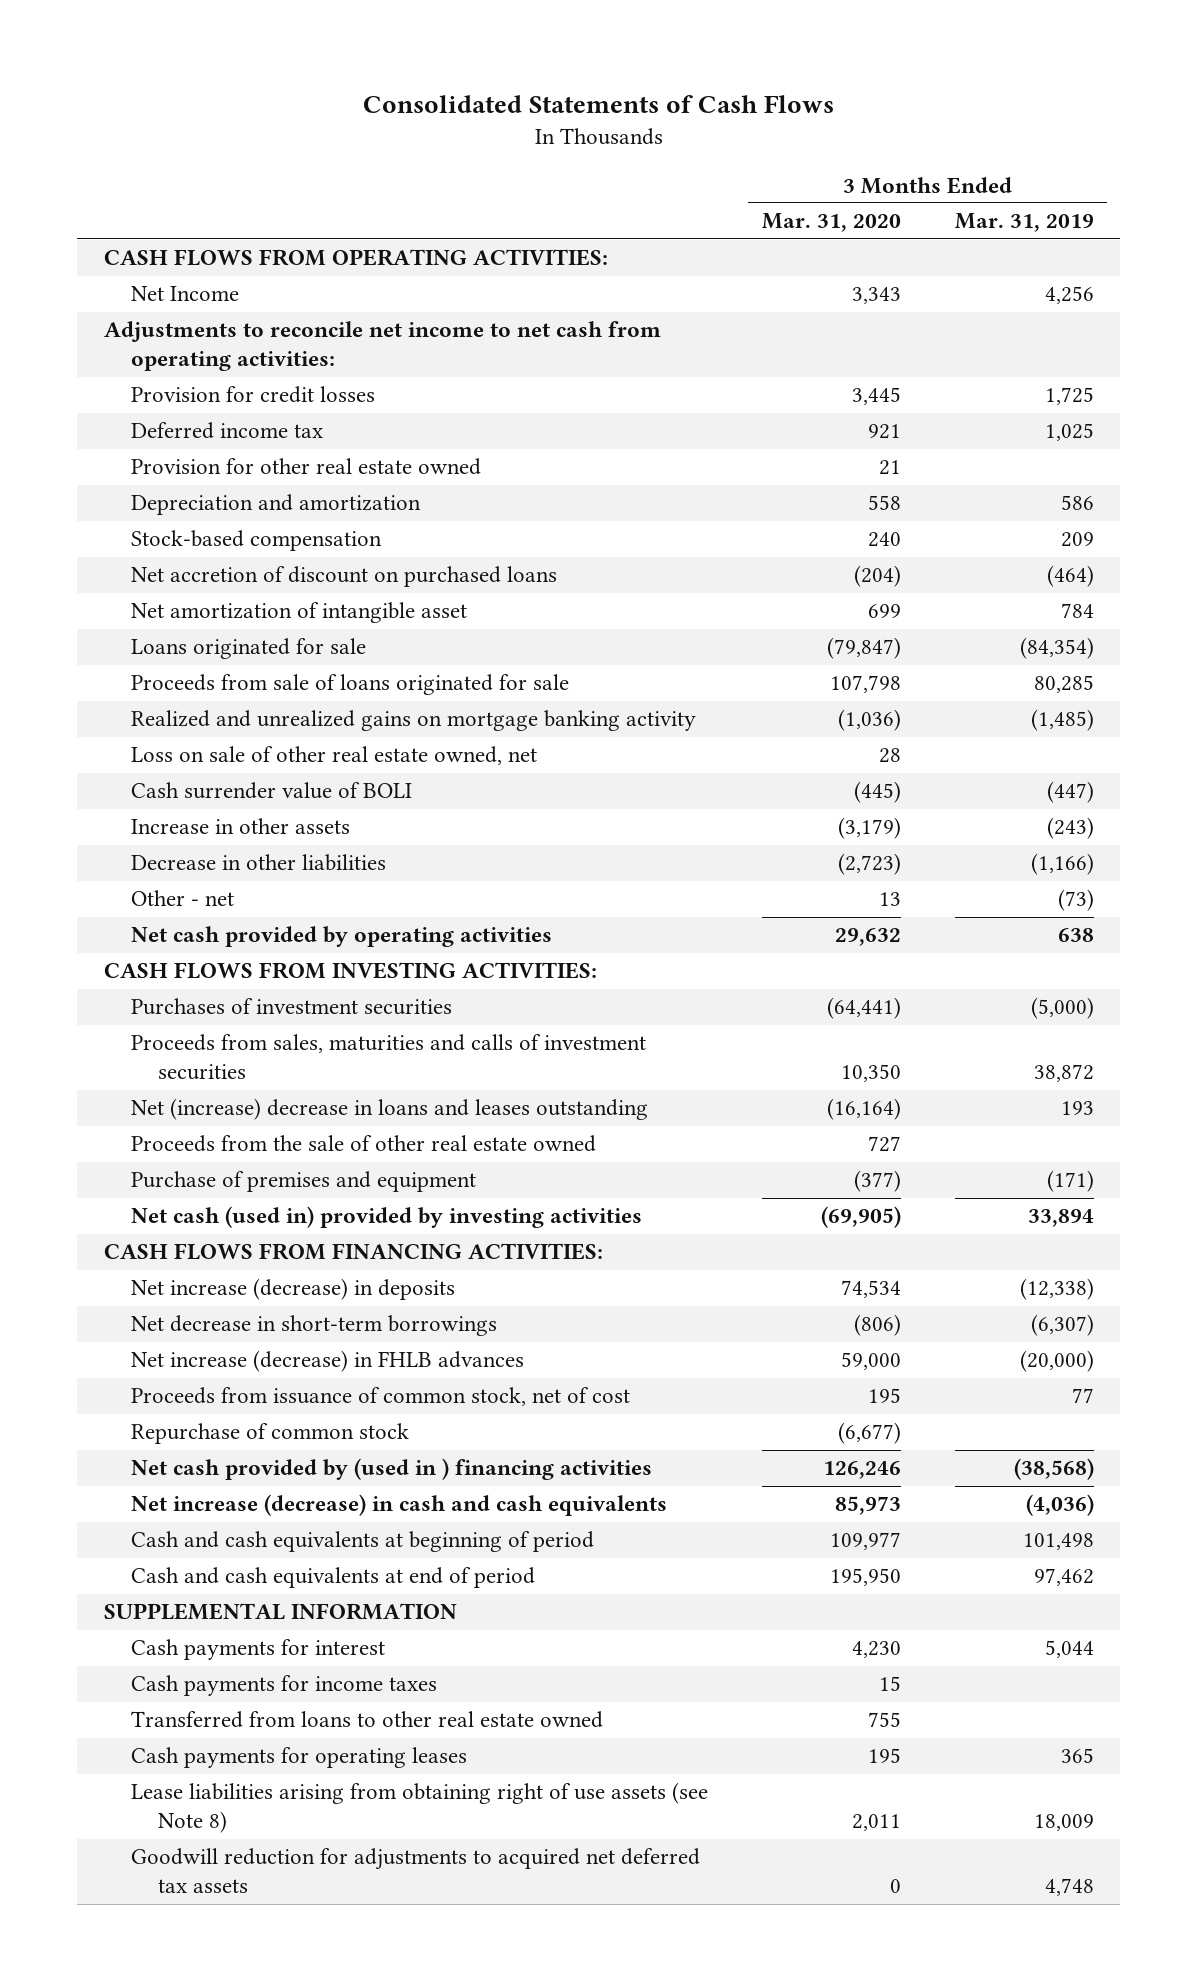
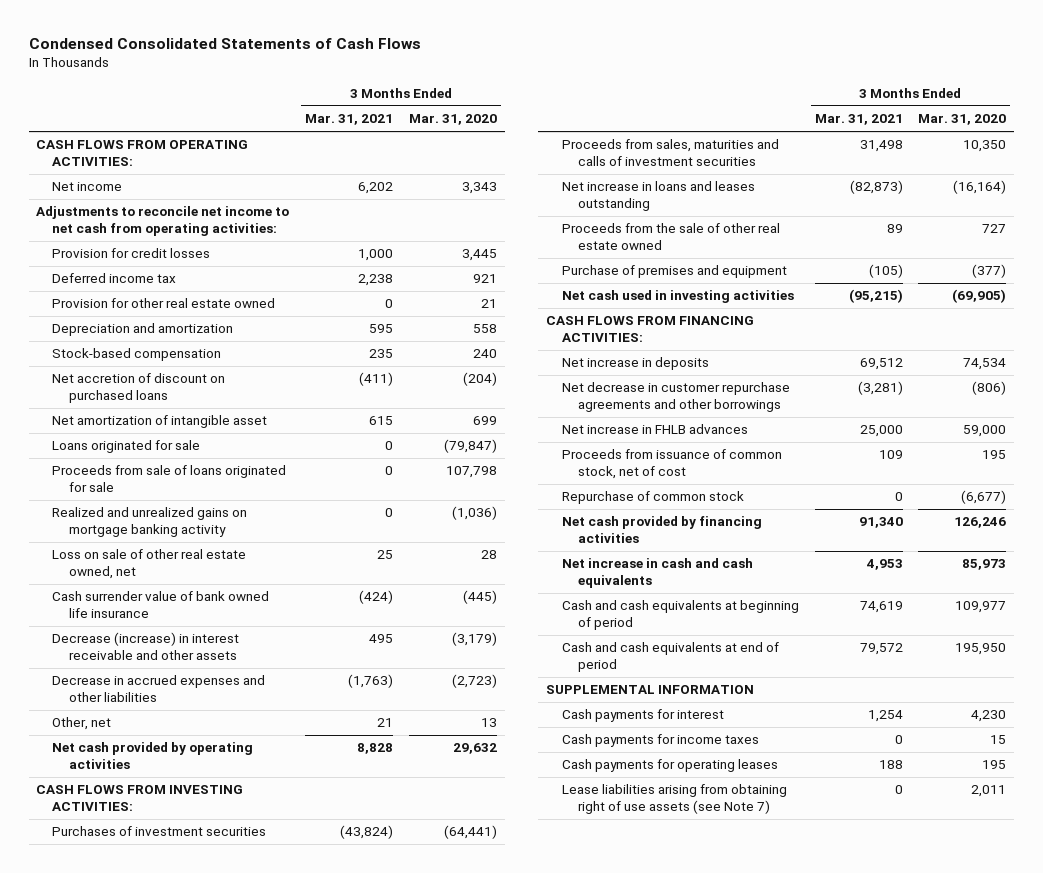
[362,95,834,114] Consolidated Statements of Cash Flows -> [28,38,421,50] Condensed Consolidated Statements of Cash Flows
[954,213,1094,233] Mar. 31, 2019 -> none
none -> [305,114,394,126] Mar. 31, 2021
[131,286,240,302] Net Income -> [52,182,123,192] Net income
[131,782,413,800] Cash surrender value of BOLI -> [52,591,270,619] Cash surrender value of bank owned life insurance
[131,818,351,835] Increase in other assets -> [52,632,240,661] Decrease (increase) in interest receivable and other assets
[131,854,387,872] Decrease in other liabilities -> [52,675,266,703] Decrease in accrued expenses and other liabilities
[131,890,235,907] Other - net -> [52,717,112,731] Other, net
[131,1098,649,1121] Net (increase) decrease in loans and leases outstanding -> [561,181,755,212] Net increase in loans and leases outstanding
[131,1206,643,1229] Net cash (used in) provided by investing activities -> [561,290,794,304] Net cash used in investing activities
[131,1278,456,1301] Net increase (decrease) in deposits -> [561,357,709,371] Net increase in deposits
[131,1315,498,1337] Net decrease in short-term borrowings -> [561,382,790,413] Net decrease in customer repurchase agreements and other borrowings
[131,1350,525,1373] Net increase (decrease) in FHLB advances -> [561,424,748,435] Net increase in FHLB advances
[131,1458,653,1481] Net cash provided by (used in ) financing activities -> [561,516,762,544] Net cash provided by financing activities
[131,1494,668,1517] Net increase (decrease) in cash and cash equivalents -> [561,558,753,589] Net increase in cash and cash equivalents
[131,1711,604,1729] Transferred from loans to other real estate owned -> none
[131,1848,701,1894] Goodwill reduction for adjustments to acquired net deferred tax assets -> none
[131,1782,709,1834] Lease liabilities arising from obtaining right of use assets (see Note 8) -> [561,784,787,815] Lease liabilities arising from obtaining right of use assets (see Note 7)

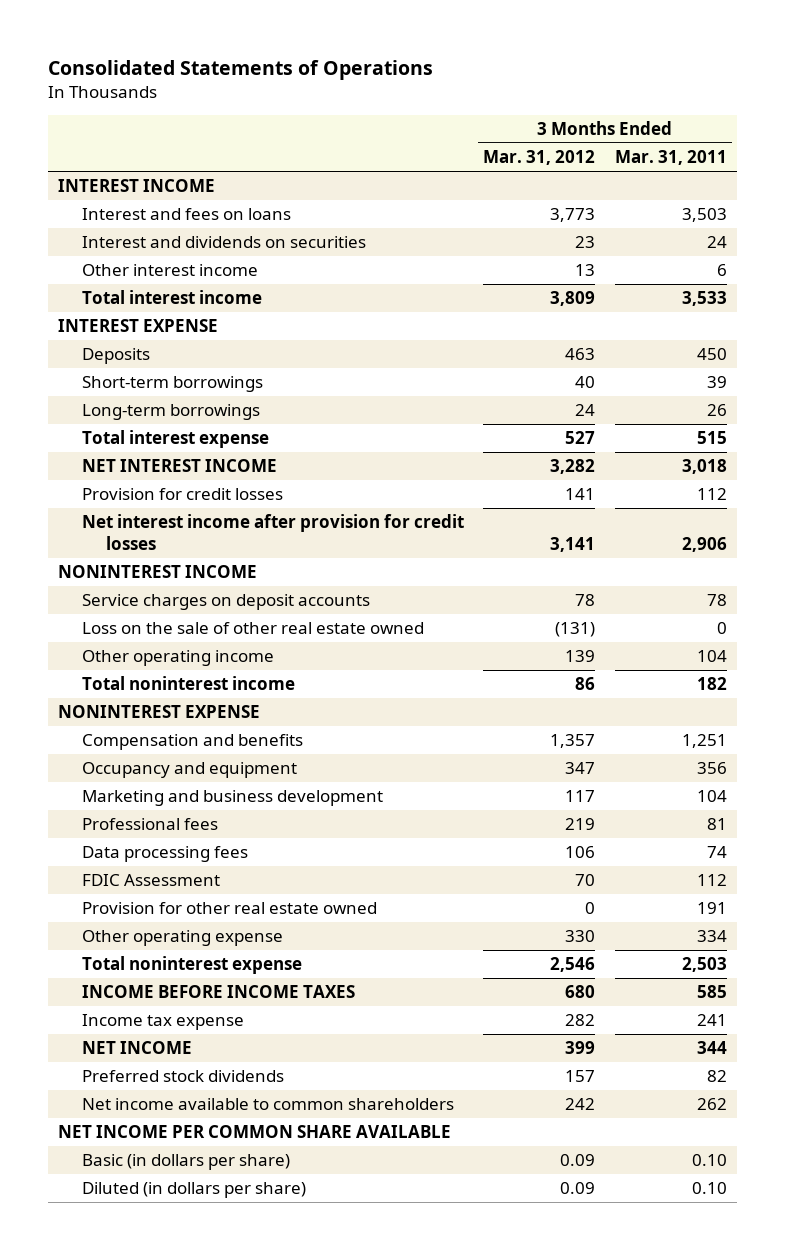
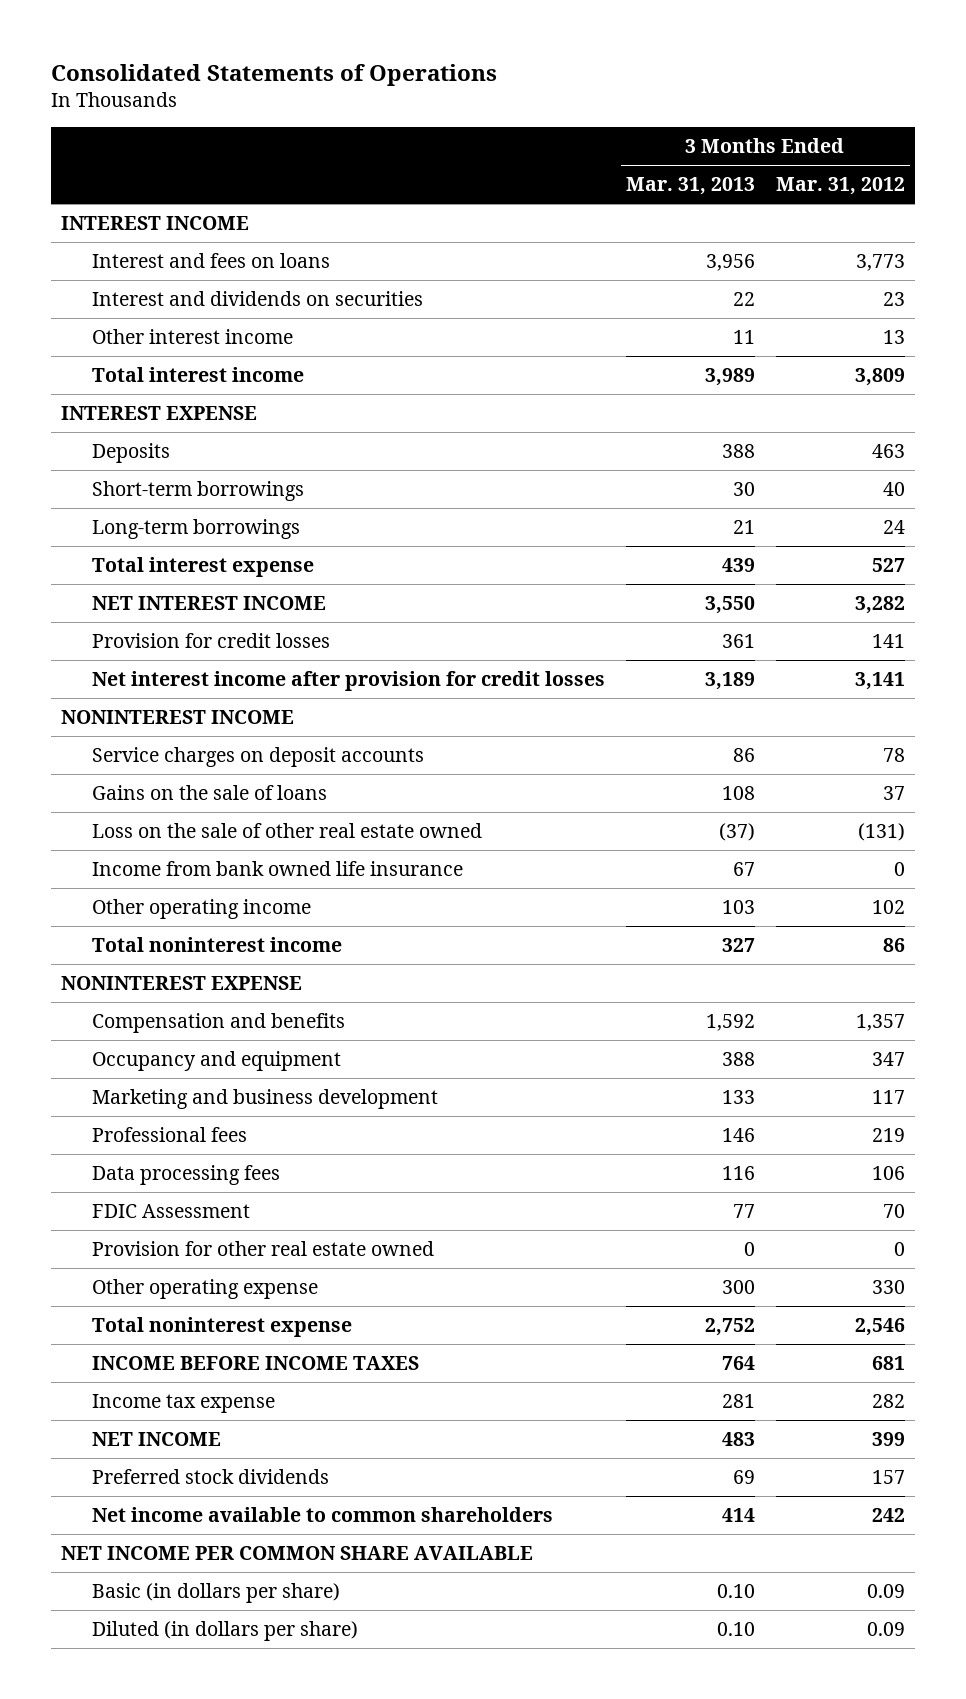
[614,150,727,166] Mar. 31, 2011 -> none
none -> [625,177,755,196] Mar. 31, 2013
none -> [91,785,327,801] Gains on the sale of loans
none -> [91,861,463,877] Income from bank owned life insurance
[565,650,596,663] 139 -> [871,900,905,915] 102
[565,985,596,999] 680 -> [871,1356,905,1371] 681

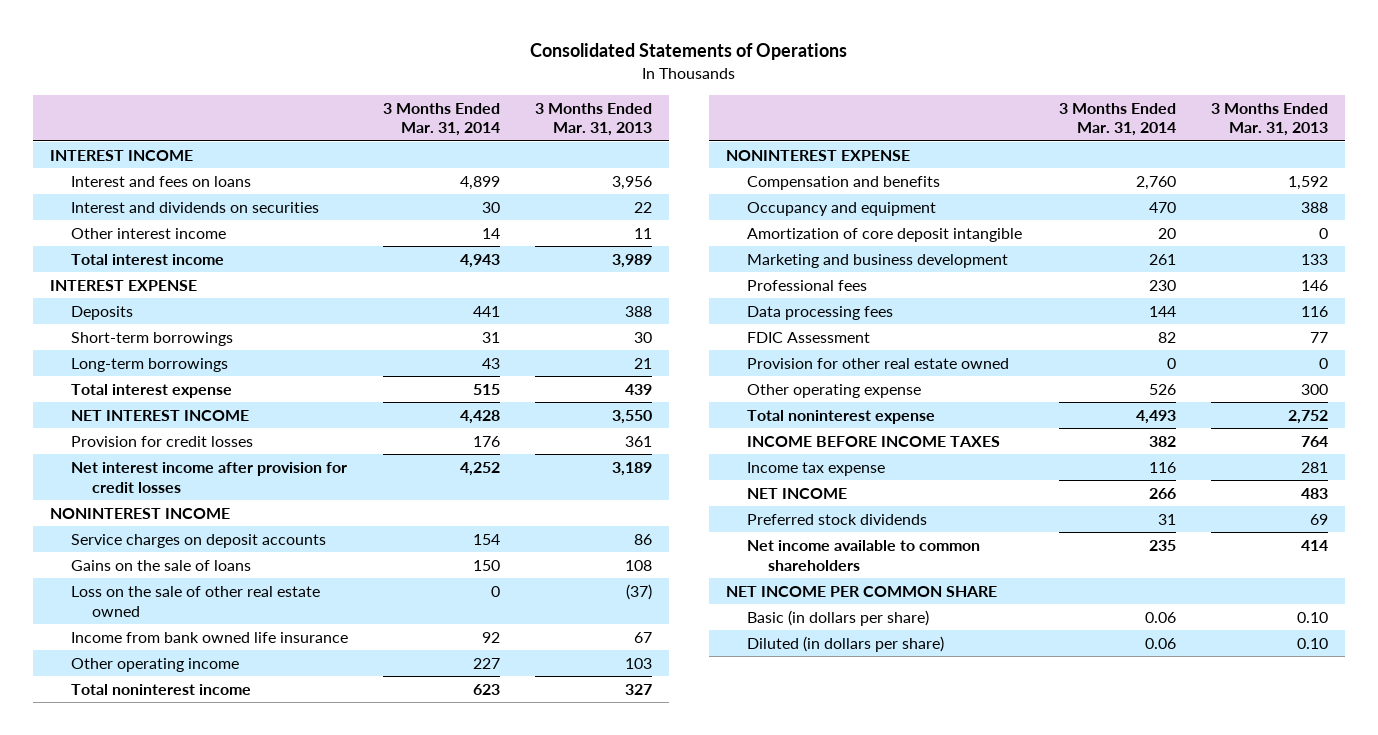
[775,177,905,196] Mar. 31, 2012 -> none
none -> [383,102,501,137] 3 Months Ended Mar. 31, 2014
none -> [747,227,1023,242] Amortization of core deposit intangible
[61,1546,534,1561] NET INCOME PER COMMON SHARE AVAILABLE -> [726,585,998,597] NET INCOME PER COMMON SHARE

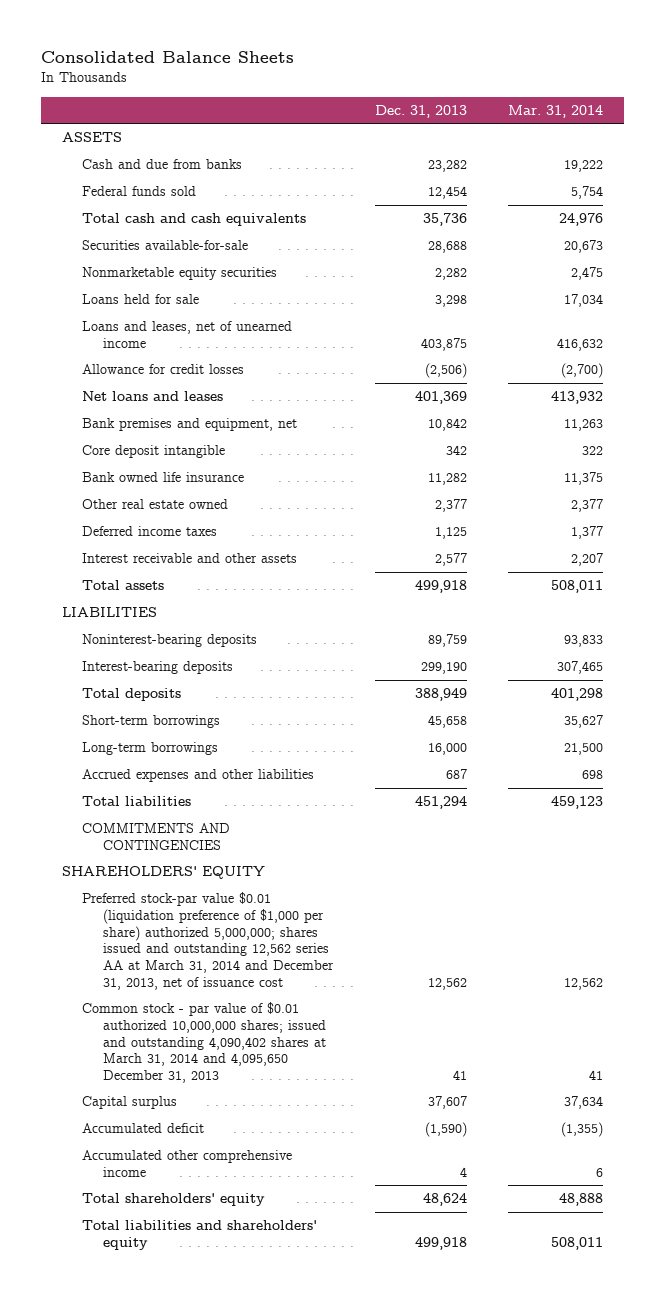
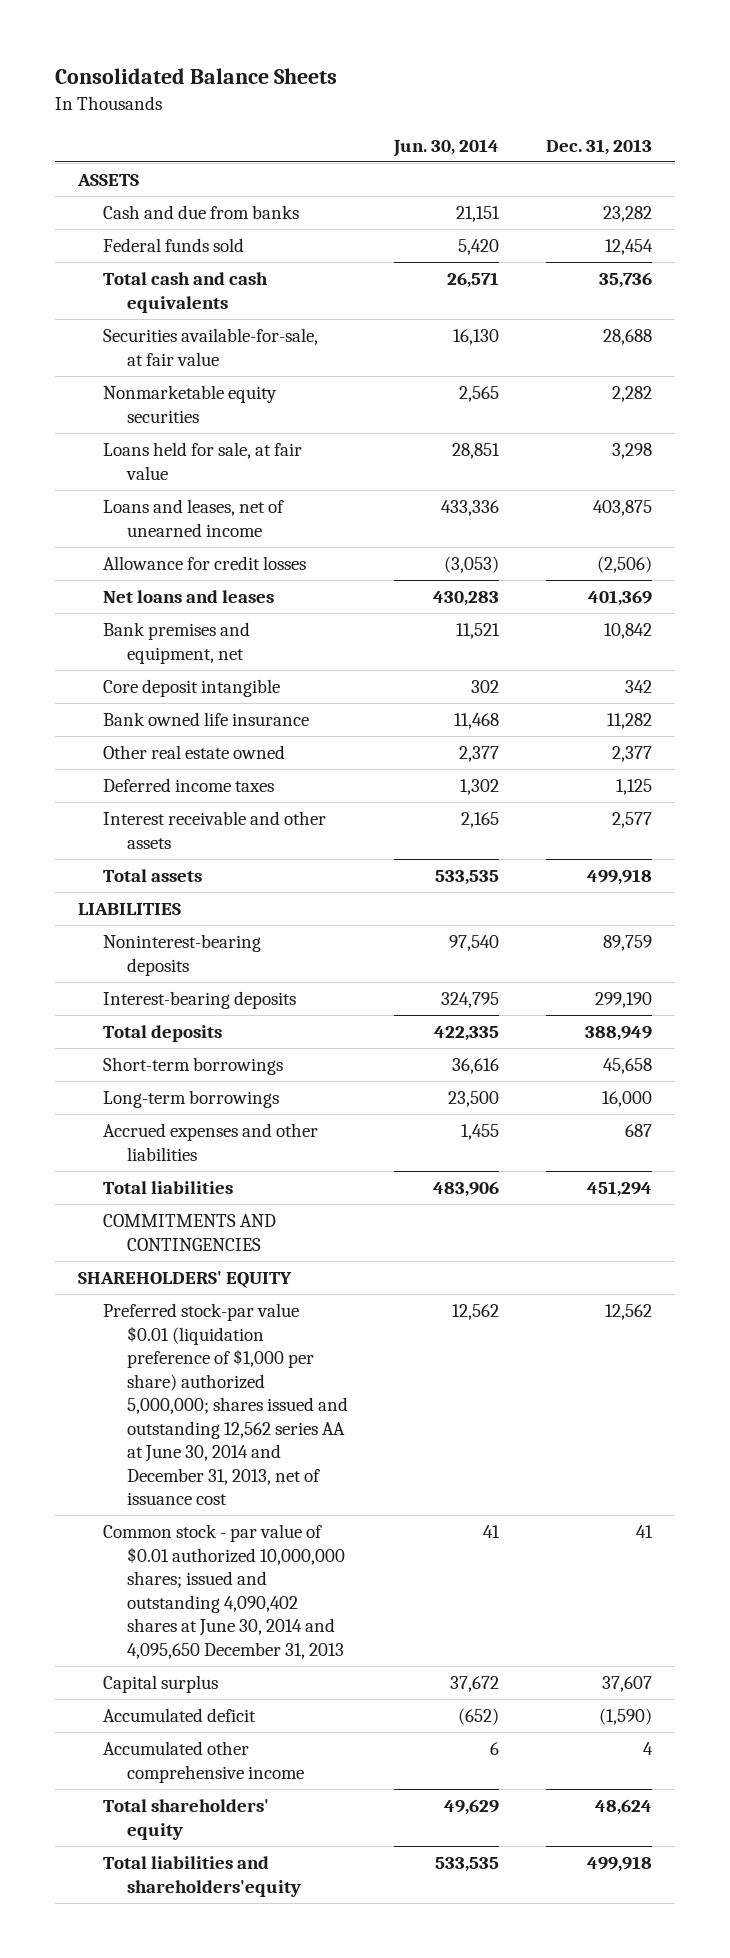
[508,104,604,118] Mar. 31, 2014 -> none
none -> [393,138,500,157] Jun. 30, 2014
[82,240,249,251] Securities available-for-sale -> [102,328,318,366] Securities available-for-sale, at fair value
[82,294,200,305] Loans held for sale -> [102,442,302,480] Loans held for sale, at fair value
[82,892,335,990] Preferred stock-par value $0.01 (liquidation preference of $1,000 per share) authorized 5,000,000; shares issued and outstanding 12,562 series AA at March 31, 2014 and December 31, 2013, net of issuance cost -> [102,1303,348,1506] Preferred stock-par value $0.01 (liquidation preference of $1,000 per share) authorized 5,000,000; shares issued and outstanding 12,562 series AA at June 30, 2014 and December 31, 2013, net of issuance cost
[82,1002,327,1083] Common stock - par value of $0.01 authorized 10,000,000 shares; issued and outstanding 4,090,402 shares at March 31, 2014 and 4,095,650 December 31, 2013 -> [102,1524,345,1659] Common stock - par value of $0.01 authorized 10,000,000 shares; issued and outstanding 4,090,402 shares at June 30, 2014 and 4,095,650 December 31, 2013
[82,1220,318,1250] Total liabilities and shareholders' equity -> [102,1856,301,1897] Total liabilities and shareholders'equity

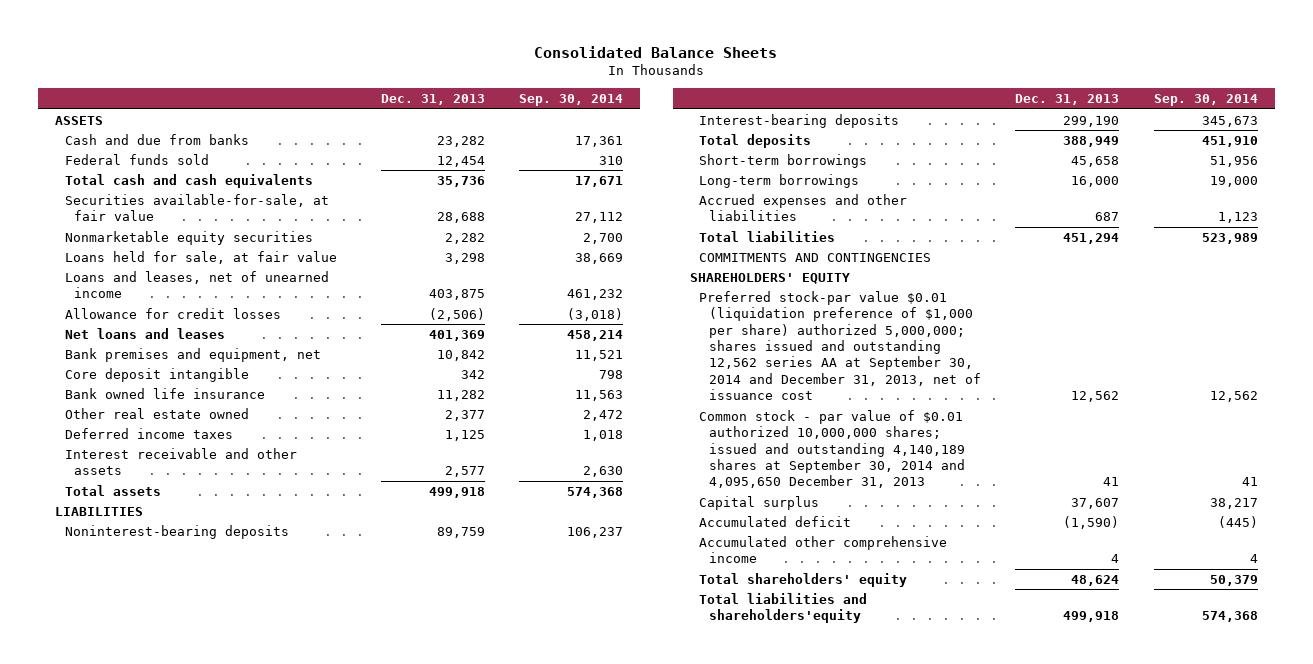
[393,138,500,157] Jun. 30, 2014 -> none
none -> [519,94,624,107] Sep. 30, 2014
[102,1303,348,1506] Preferred stock-par value $0.01 (liquidation preference of $1,000 per share) authorized 5,000,000; shares issued and outstanding 12,562 series AA at June 30, 2014 and December 31, 2013, net of issuance cost -> [699,290,982,401] Preferred stock-par value $0.01 (liquidation preference of $1,000 per share) authorized 5,000,000; shares issued and outstanding 12,562 series AA at September 30, 2014 and December 31, 2013, net of issuance cost
[102,1524,345,1659] Common stock - par value of $0.01 authorized 10,000,000 shares; issued and outstanding 4,090,402 shares at June 30, 2014 and 4,095,650 December 31, 2013 -> [699,409,966,489] Common stock - par value of $0.01 authorized 10,000,000 shares; issued and outstanding 4,140,189 shares at September 30, 2014 and 4,095,650 December 31, 2013

